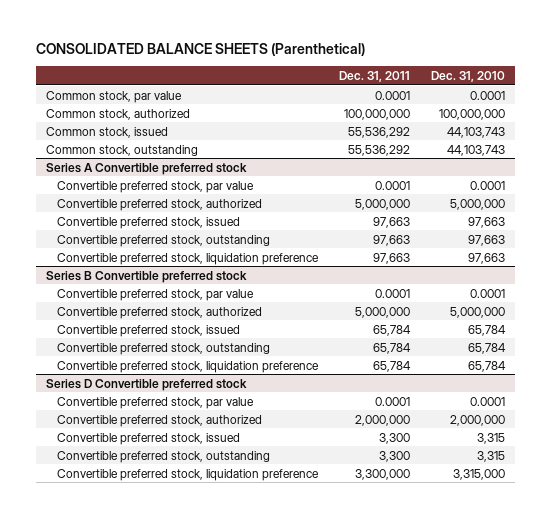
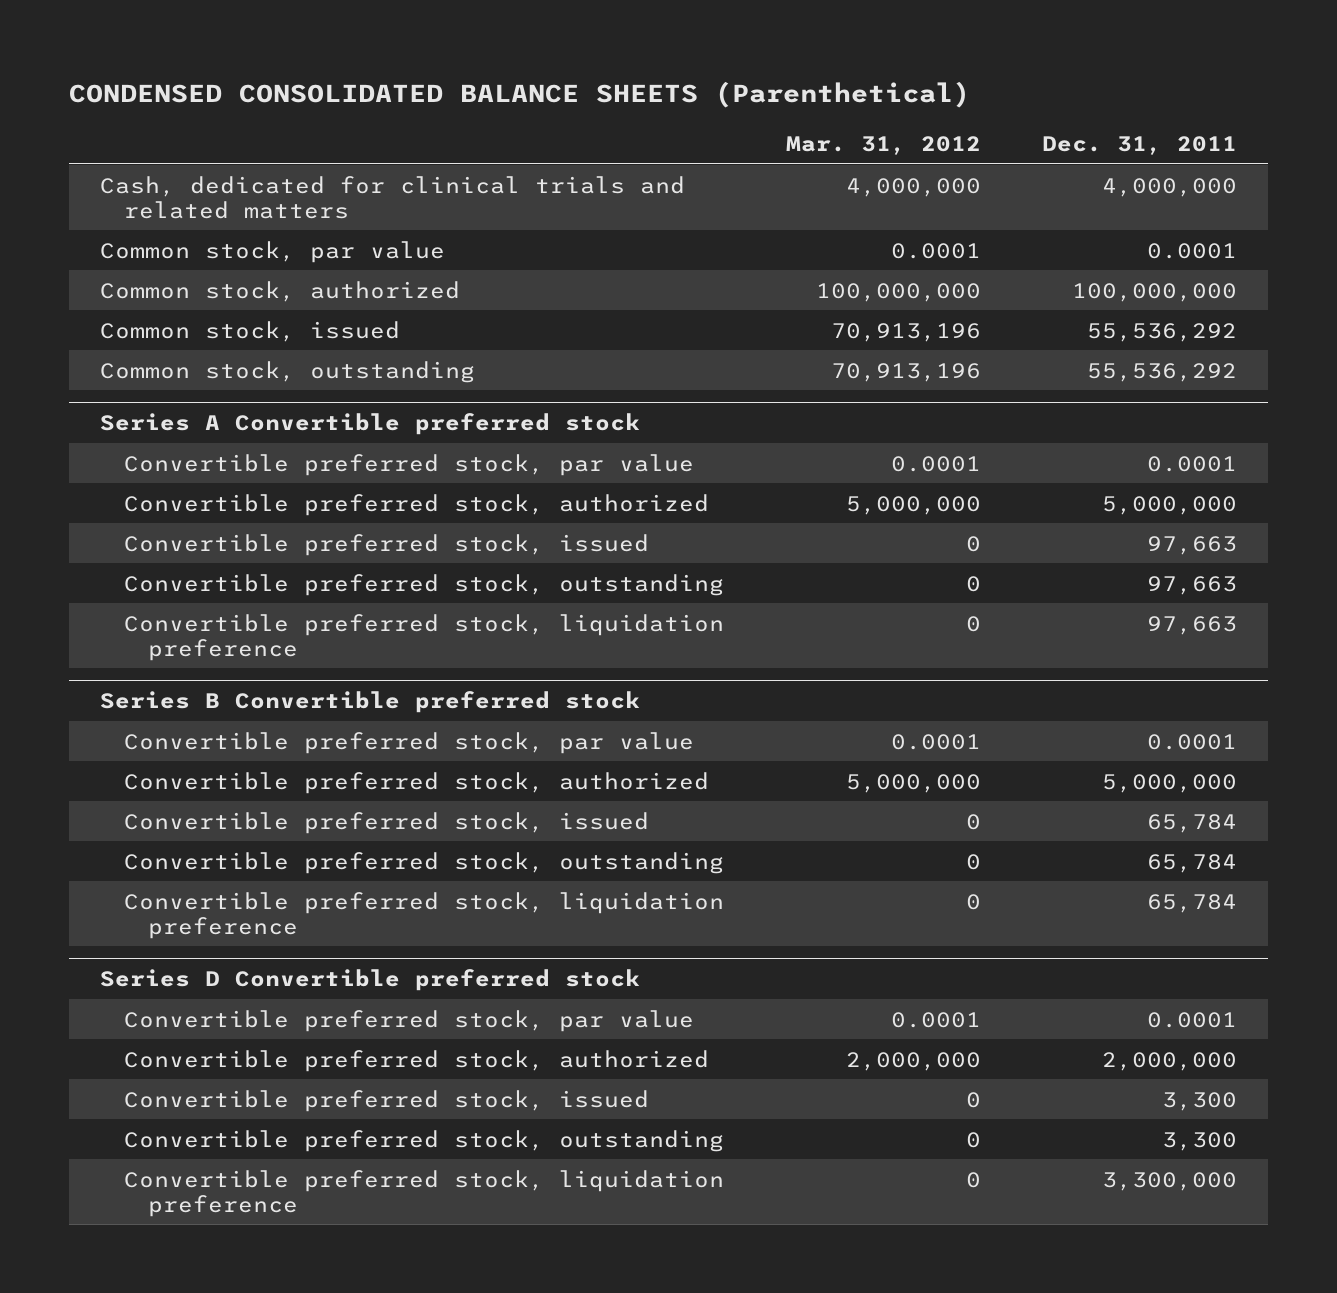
[35,43,365,57] CONSOLIDATED BALANCE SHEETS (Parenthetical) -> [69,81,971,109] CONDENSED CONSOLIDATED BALANCE SHEETS (Parenthetical)
[430,70,505,82] Dec. 31, 2010 -> none
none -> [785,135,981,155] Mar. 31, 2012
none -> [99,175,685,219] Cash, dedicated for clinical trials and related matters

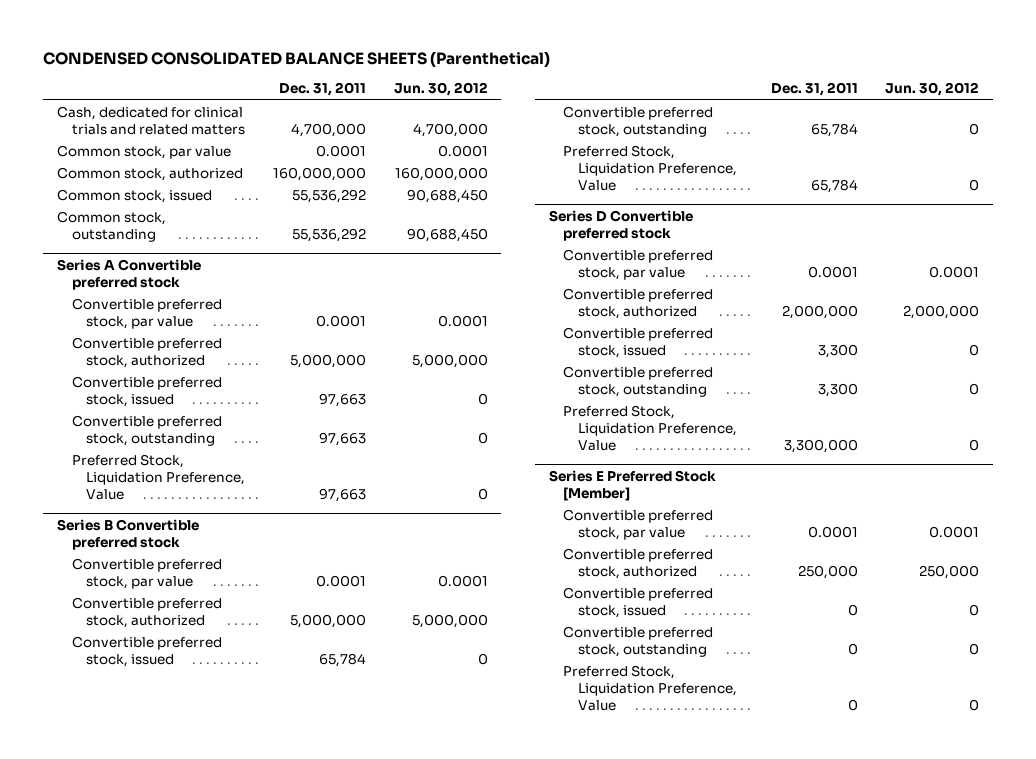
[785,135,981,155] Mar. 31, 2012 -> none
none -> [393,82,488,97] Jun. 30, 2012
[1102,177,1238,197] 4,000,000 -> [290,123,366,138] 4,700,000
[1072,282,1238,302] 100,000,000 -> [272,167,366,182] 160,000,000
[124,613,725,661] Convertible preferred stock, liquidation preference -> [71,454,246,501] Preferred Stock, Liquidation Preference, Value
[124,891,725,939] Convertible preferred stock, liquidation preference -> [563,145,737,192] Preferred Stock, Liquidation Preference, Value
[124,1169,725,1217] Convertible preferred stock, liquidation preference -> [563,405,737,452] Preferred Stock, Liquidation Preference, Value
none -> [548,469,716,501] Series E Preferred Stock [Member]
none -> [563,509,714,541] Convertible preferred stock, par value
none -> [563,548,714,580] Convertible preferred stock, authorized
none -> [563,587,714,619] Convertible preferred stock, issued
none -> [563,626,714,658] Convertible preferred stock, outstanding
none -> [563,665,737,712] Preferred Stock, Liquidation Preference, Value

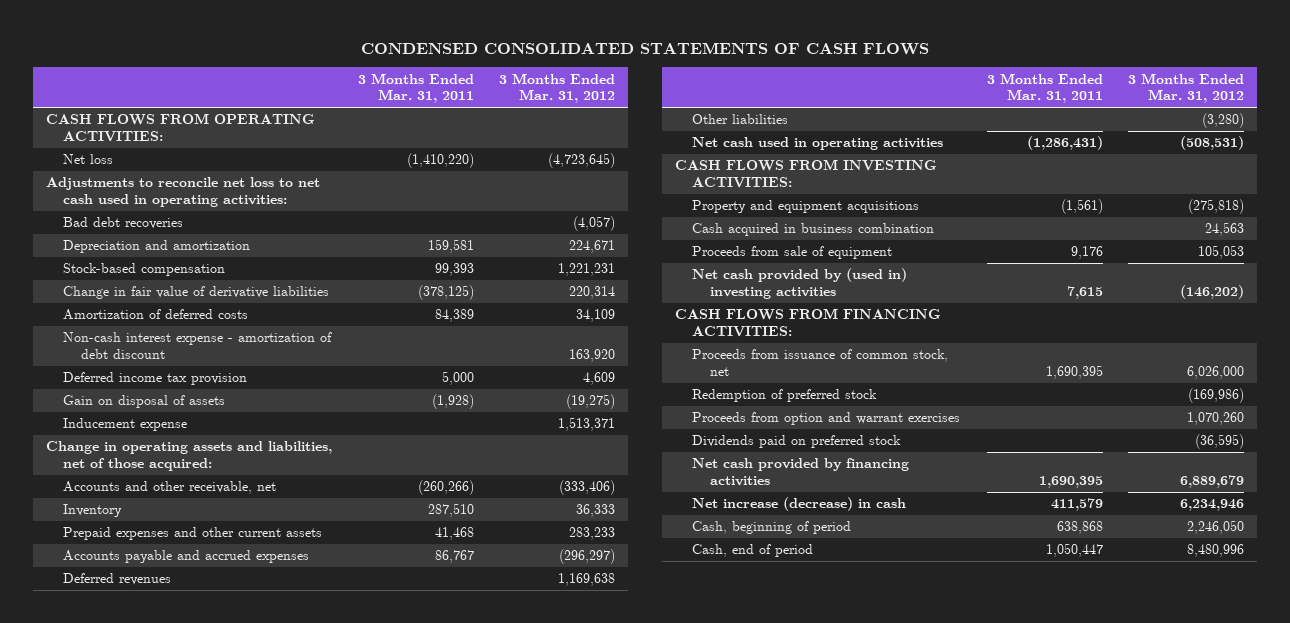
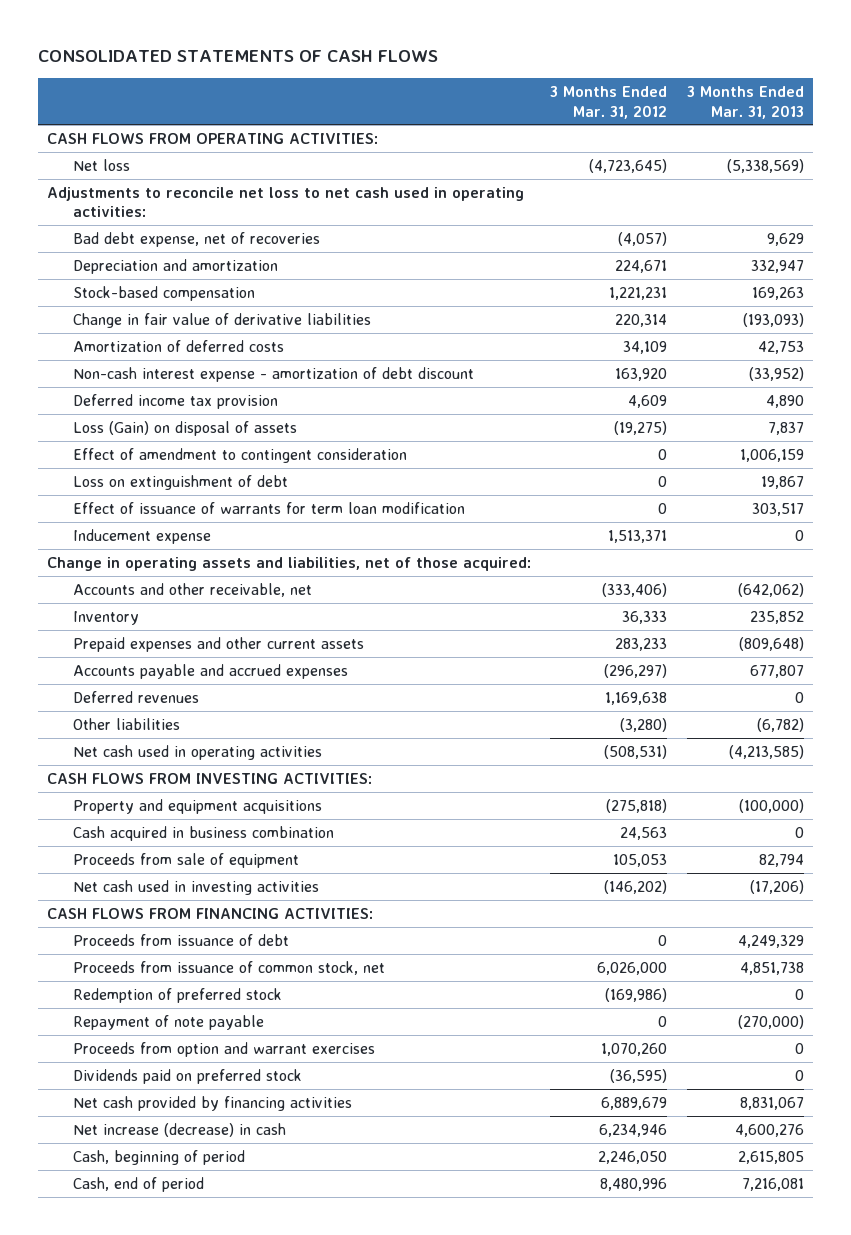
[361,41,930,55] CONDENSED CONSOLIDATED STATEMENTS OF CASH FLOWS -> [37,50,438,63] CONSOLIDATED STATEMENTS OF CASH FLOWS
[357,72,474,104] 3 Months Ended Mar. 31, 2011 -> none
none -> [686,86,804,119] 3 Months Ended Mar. 31, 2013
[63,217,184,230] Bad debt recoveries -> [72,231,320,247] Bad debt expense, net of recoveries
[63,395,226,409] Gain on disposal of assets -> [72,420,297,436] Loss (Gain) on disposal of assets
none -> [72,447,407,463] Effect of amendment to contingent consideration
none -> [72,474,288,490] Loss on extinguishment of debt
none -> [72,501,465,514] Effect of issuance of warrants for term loan modification
[692,268,908,299] Net cash provided by (used in) investing activities -> [72,879,319,895] Net cash used in investing activities
none -> [72,933,289,946] Proceeds from issuance of debt
none -> [72,1014,264,1030] Repayment of note payable

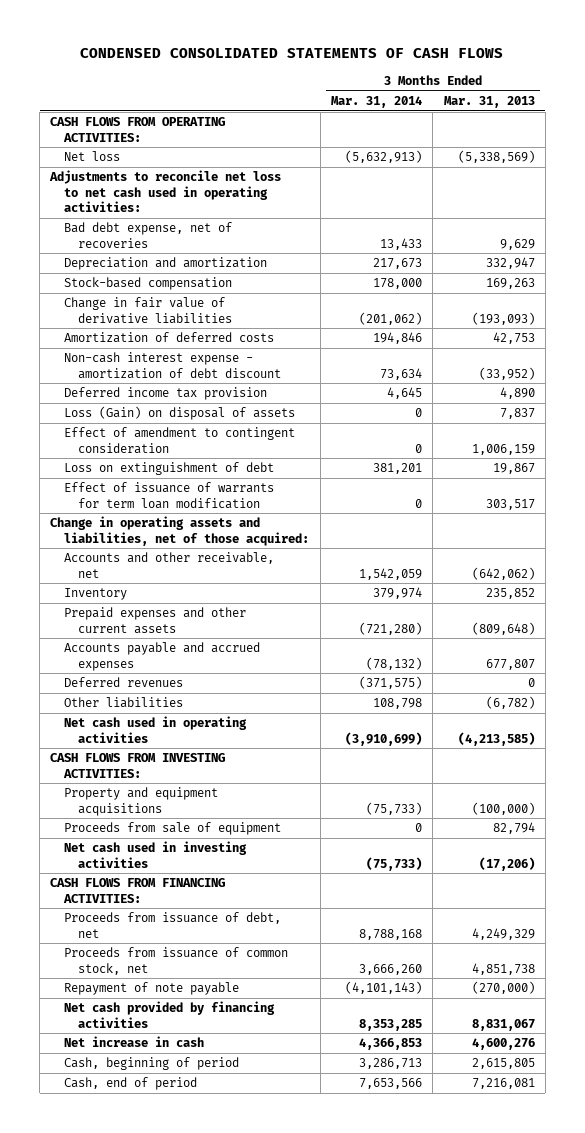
[37,50,438,63] CONSOLIDATED STATEMENTS OF CASH FLOWS -> [80,48,504,59] CONDENSED CONSOLIDATED STATEMENTS OF CASH FLOWS
[550,86,668,119] 3 Months Ended Mar. 31, 2012 -> none
none -> [330,95,422,108] Mar. 31, 2014
[72,528,211,544] Inducement expense -> none
[72,825,334,841] Cash acquired in business combination -> none
[72,933,289,946] Proceeds from issuance of debt -> [64,912,282,938] Proceeds from issuance of debt, net
[72,987,282,1003] Redemption of preferred stock -> none
[72,1041,375,1057] Proceeds from option and warrant exercises -> none
[72,1068,302,1084] Dividends paid on preferred stock -> none
[72,1122,286,1137] Net increase (decrease) in cash -> [64,1036,205,1048] Net increase in cash

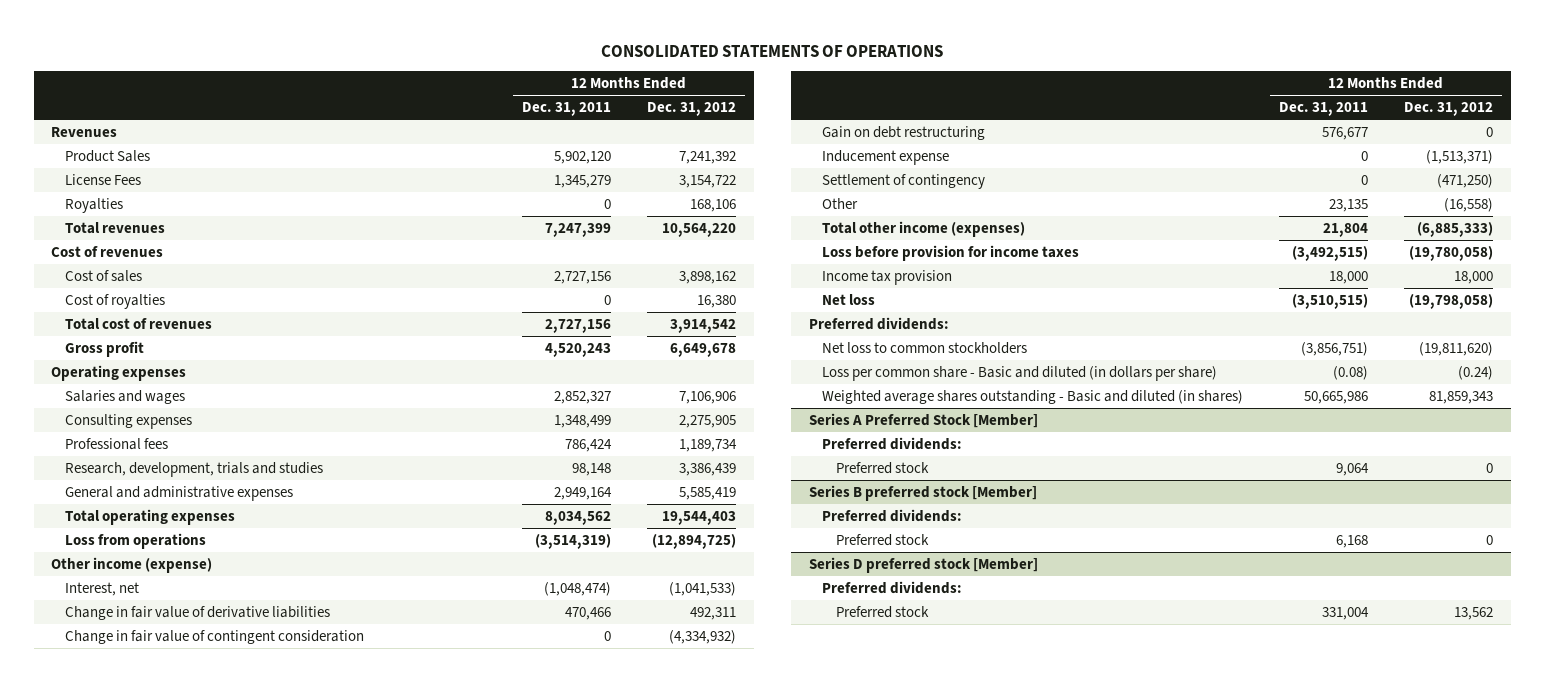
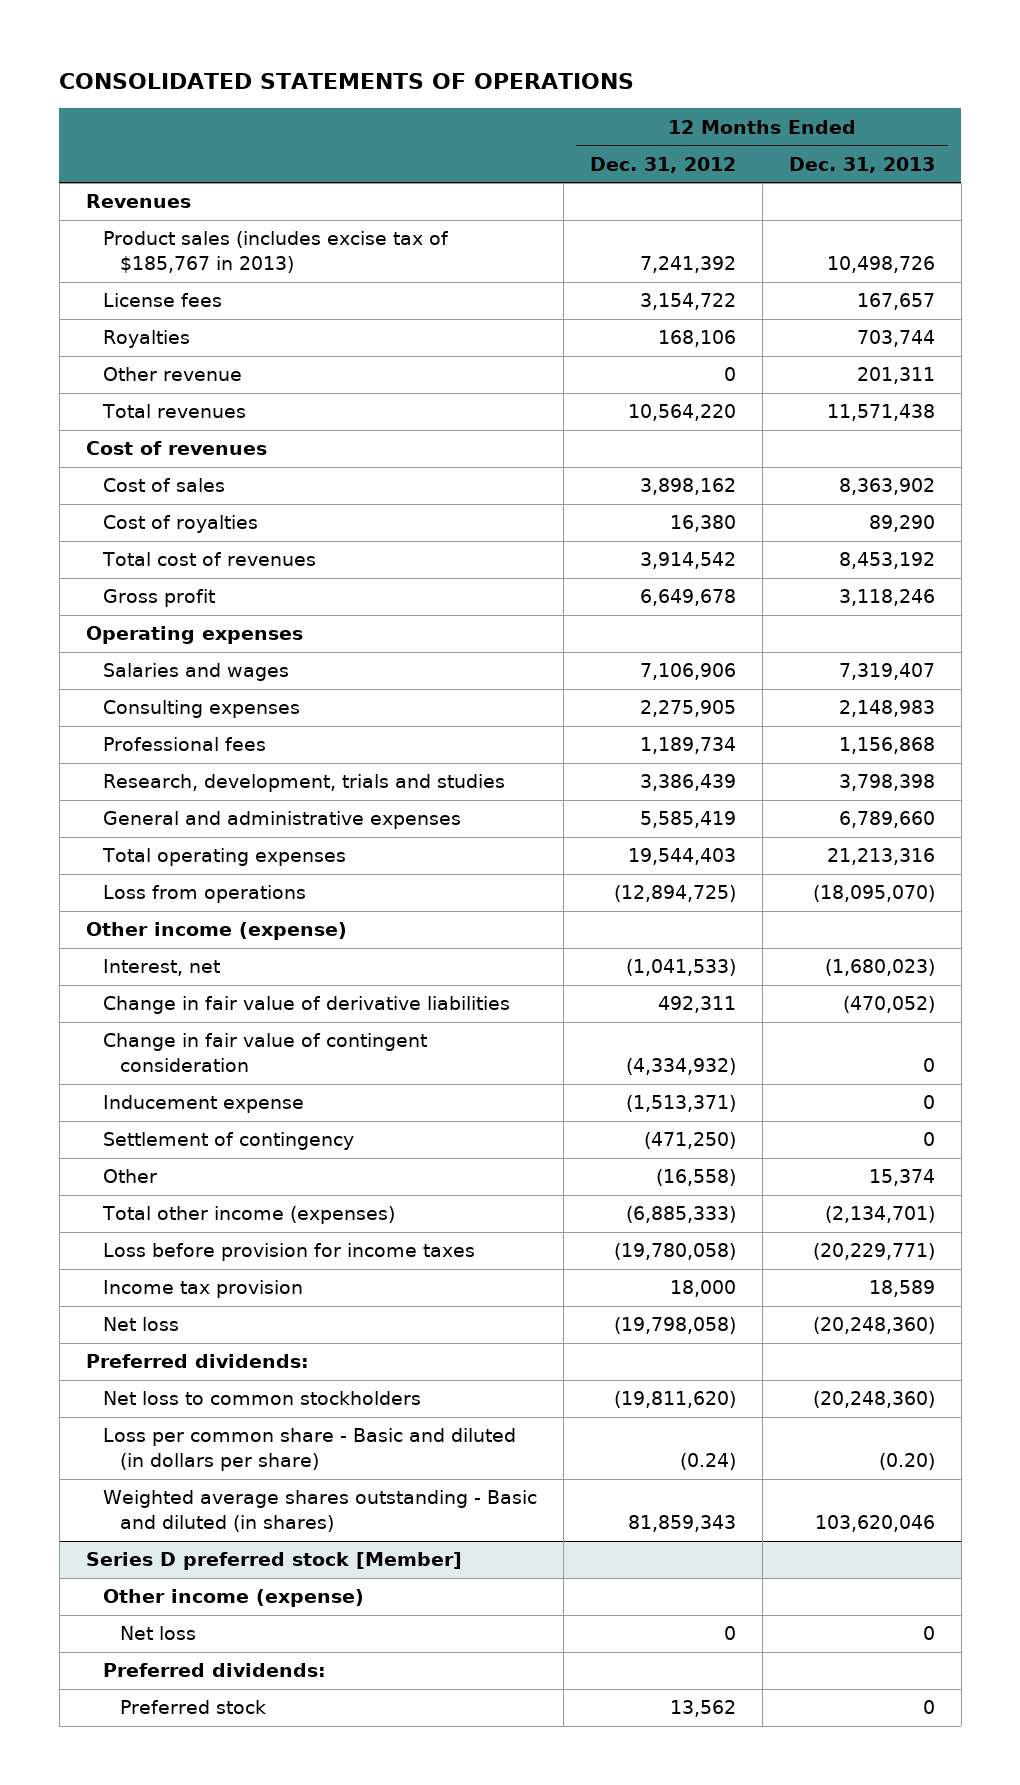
[522,101,612,116] Dec. 31, 2011 -> none
none -> [788,156,935,173] Dec. 31, 2013
[65,149,151,162] Product Sales -> [102,231,449,274] Product sales (includes excise tax of $185,767 in 2013)
[65,173,142,185] License Fees -> [102,293,222,308] License fees
none -> [102,367,242,382] Other revenue
[822,125,986,140] Gain on debt restructuring -> none
[808,412,1038,428] Series A Preferred Stock [Member] -> none
[822,436,963,450] Preferred dividends: -> none
[836,461,930,474] Preferred stock -> none
[808,484,1037,501] Series B preferred stock [Member] -> none
[822,508,963,522] Preferred dividends: -> none
[836,533,930,546] Preferred stock -> none
none -> [102,1589,364,1608] Other income (expense)
none -> [119,1626,196,1641] Net loss

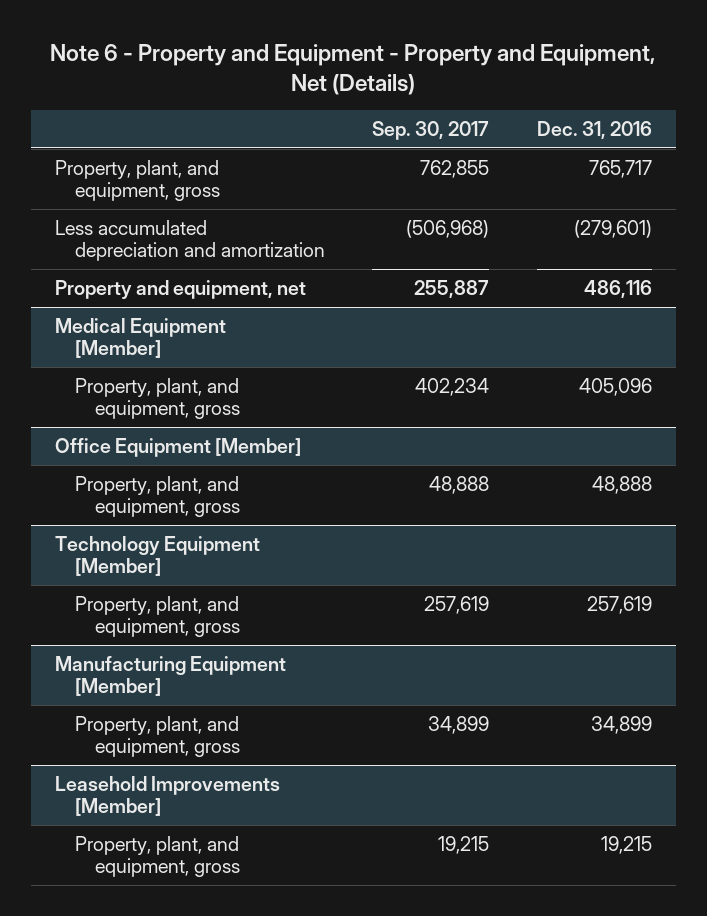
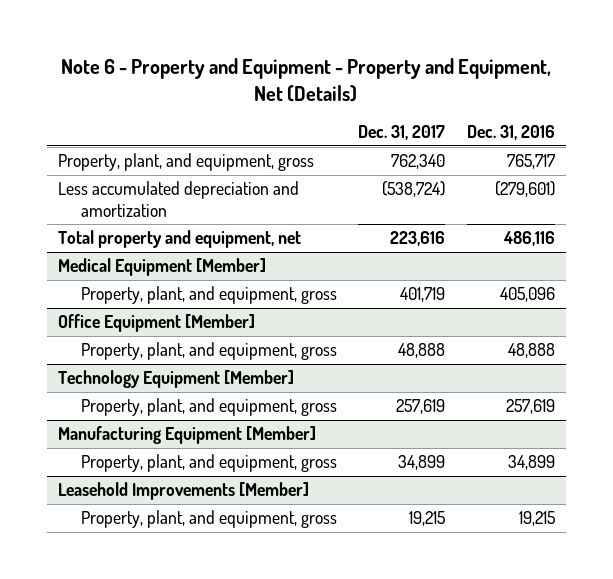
[372,121,490,141] Sep. 30, 2017 -> none
none -> [358,125,446,141] Dec. 31, 2017
[54,279,306,299] Property and equipment, net -> [58,230,302,249] Total property and equipment, net

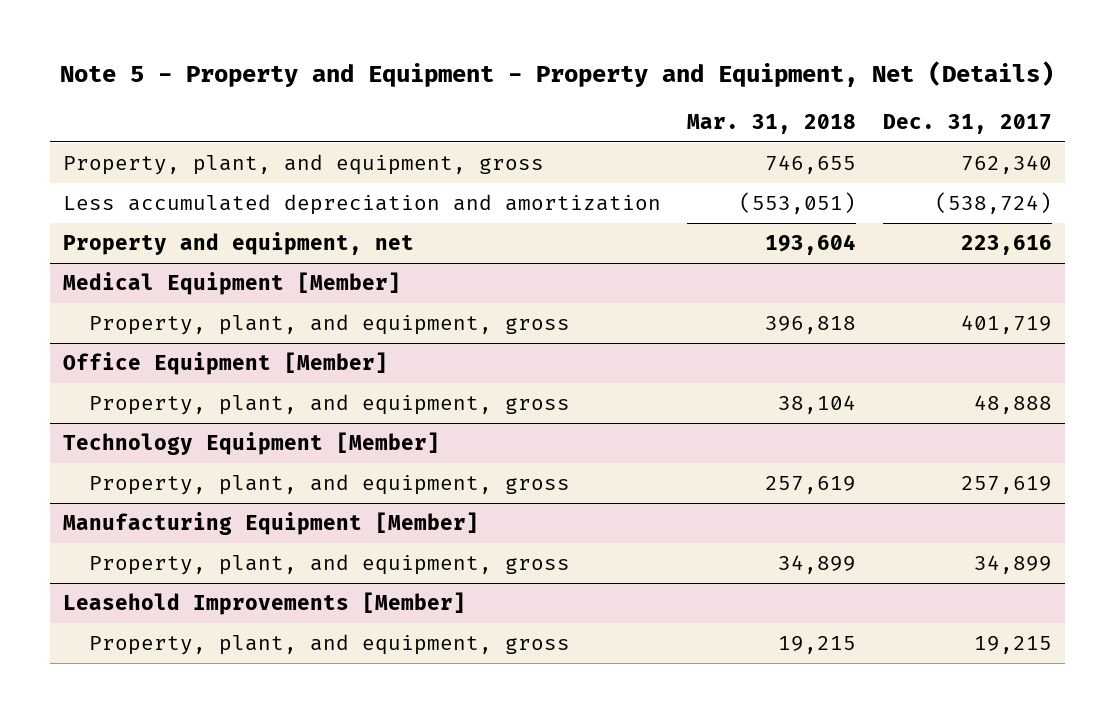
[61,58,552,103] Note 6 - Property and Equipment - Property and Equipment, Net (Details) -> [60,60,1055,87] Note 5 - Property and Equipment - Property and Equipment, Net (Details)
[466,125,555,141] Dec. 31, 2016 -> none
none -> [687,113,857,134] Mar. 31, 2018
[58,230,302,249] Total property and equipment, net -> [63,231,415,255] Property and equipment, net

